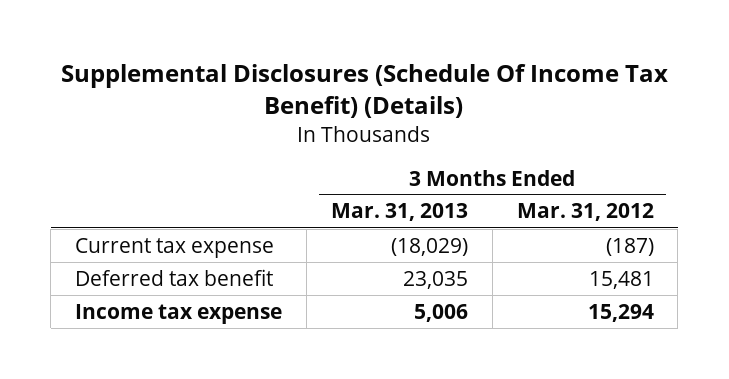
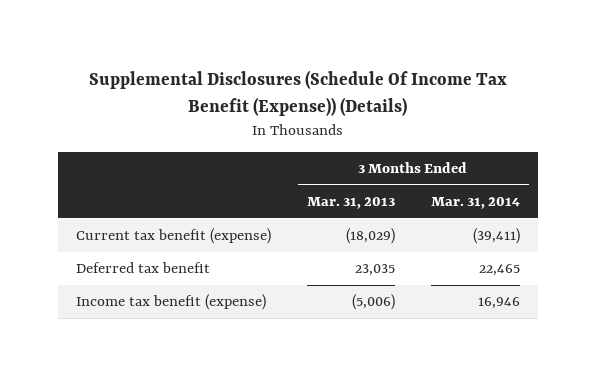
[61,64,669,119] Supplemental Disclosures (Schedule Of Income Tax Benefit) (Details) -> [89,69,508,116] Supplemental Disclosures (Schedule Of Income Tax Benefit (Expense)) (Details)
[516,203,654,222] Mar. 31, 2012 -> none
none -> [430,197,520,210] Mar. 31, 2014
[75,237,275,258] Current tax expense -> [76,228,272,245] Current tax benefit (expense)
[75,303,283,324] Income tax expense -> [76,294,267,311] Income tax benefit (expense)
[413,303,468,322] 5,006 -> [352,294,396,311] (5,006)

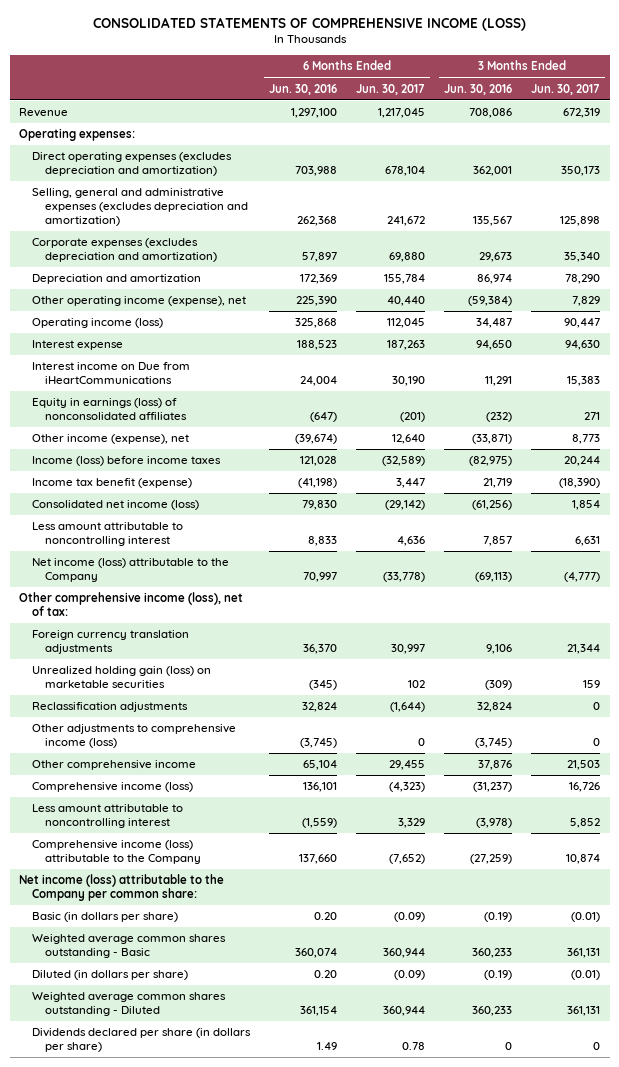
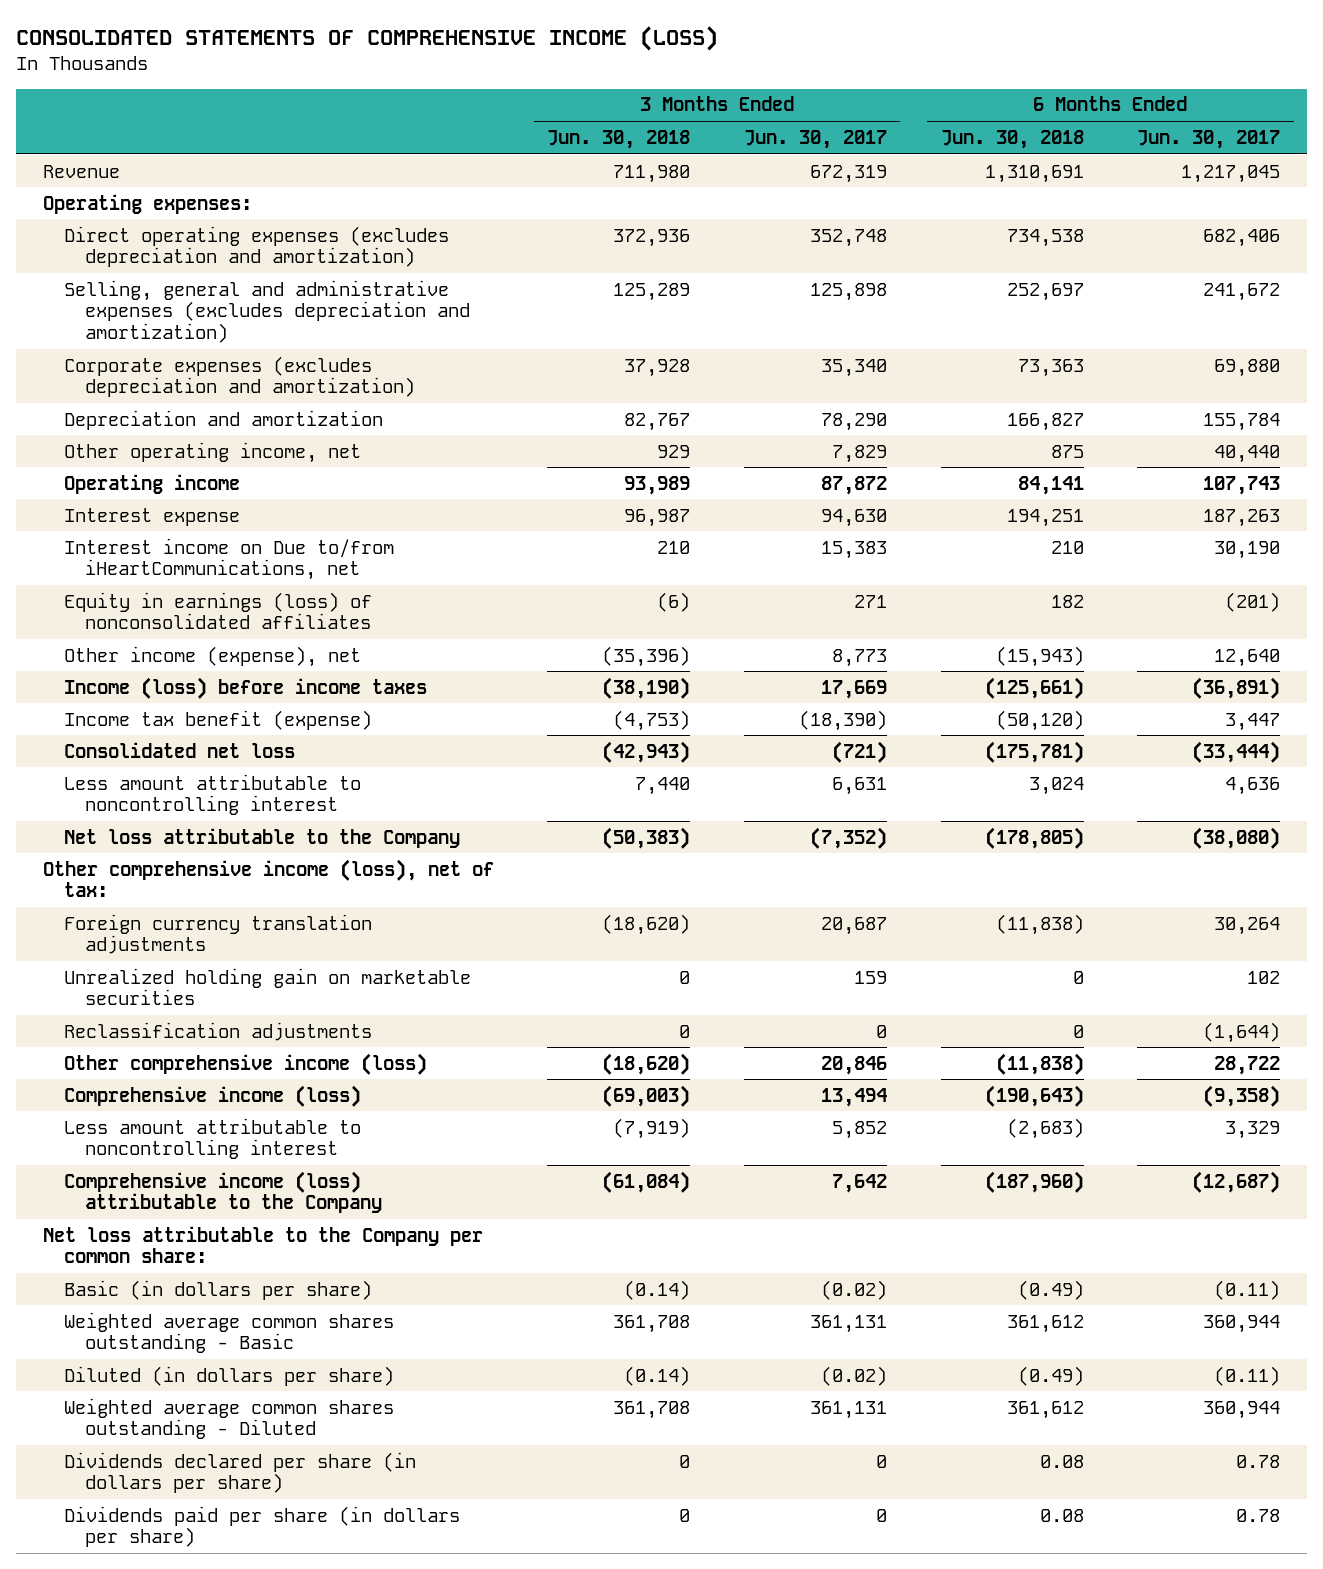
[269,83,338,95] Jun. 30, 2016 -> none
[444,83,513,95] Jun. 30, 2016 -> none
none -> [547,129,691,149] Jun. 30, 2018
none -> [940,129,1084,149] Jun. 30, 2018
[385,166,426,177] 678,104 -> [1203,228,1281,247] 682,406
[561,166,601,177] 350,173 -> [809,228,887,247] 352,748
[32,296,247,307] Other operating income (expense), net -> [63,441,361,463] Other operating income, net
[32,318,164,329] Operating income (loss) -> [63,473,240,494] Operating income
[387,318,426,329] 112,045 -> [1203,475,1281,495] 107,743
[564,318,601,329] 90,447 -> [820,475,887,495] 87,872
[32,362,191,385] Interest income on Due from iHeartCommunications -> [63,537,394,581] Interest income on Due to/from iHeartCommunications, net
[382,456,426,467] (32,589) -> [1192,676,1281,699] (36,891)
[564,456,601,467] 20,244 -> [820,679,887,699] 17,669
[32,500,200,511] Consolidated net income (loss) -> [63,741,295,758] Consolidated net loss
[385,500,426,511] (29,142) -> [1192,740,1281,763] (33,444)
[572,500,601,511] 1,854 -> [831,740,887,763] (721)
[32,558,230,583] Net income (loss) attributable to the Company -> [63,827,460,848] Net loss attributable to the Company
[383,572,426,583] (33,778) -> [1192,826,1281,849] (38,080)
[564,572,601,583] (4,777) -> [809,826,887,849] (7,352)
[391,644,426,655] 30,997 -> [1214,916,1281,935] 30,264
[567,644,601,655] 21,344 -> [820,916,887,935] 20,687
[32,666,212,689] Unrealized holding gain (loss) on marketable securities -> [63,967,471,1006] Unrealized holding gain on marketable securities
[32,724,237,749] Other adjustments to comprehensive income (loss) -> none
[32,760,197,771] Other comprehensive income -> [63,1052,427,1075] Other comprehensive income (loss)
[389,760,426,771] 29,455 -> [1214,1055,1281,1075] 28,722
[567,760,601,771] 21,503 -> [820,1055,887,1075] 20,846
[389,782,426,793] (4,323) -> [1203,1084,1281,1107] (9,358)
[569,782,601,793] 16,726 -> [820,1087,887,1107] 13,494
[389,854,426,865] (7,652) -> [1192,1170,1281,1193] (12,687)
[566,854,601,865] 10,874 -> [831,1173,887,1193] 7,642
[19,874,225,902] Net income (loss) attributable to the Company per common share: -> [42,1225,483,1264] Net loss attributable to the Company per common share:
[394,912,426,923] (0.09) -> [1214,1279,1281,1300] (0.11)
[571,912,601,923] (0.01) -> [820,1279,887,1300] (0.02)
[394,970,426,981] (0.09) -> [1214,1365,1281,1386] (0.11)
[571,970,601,981] (0.01) -> [820,1365,887,1386] (0.02)
none -> [63,1505,460,1548] Dividends paid per share (in dollars per share)

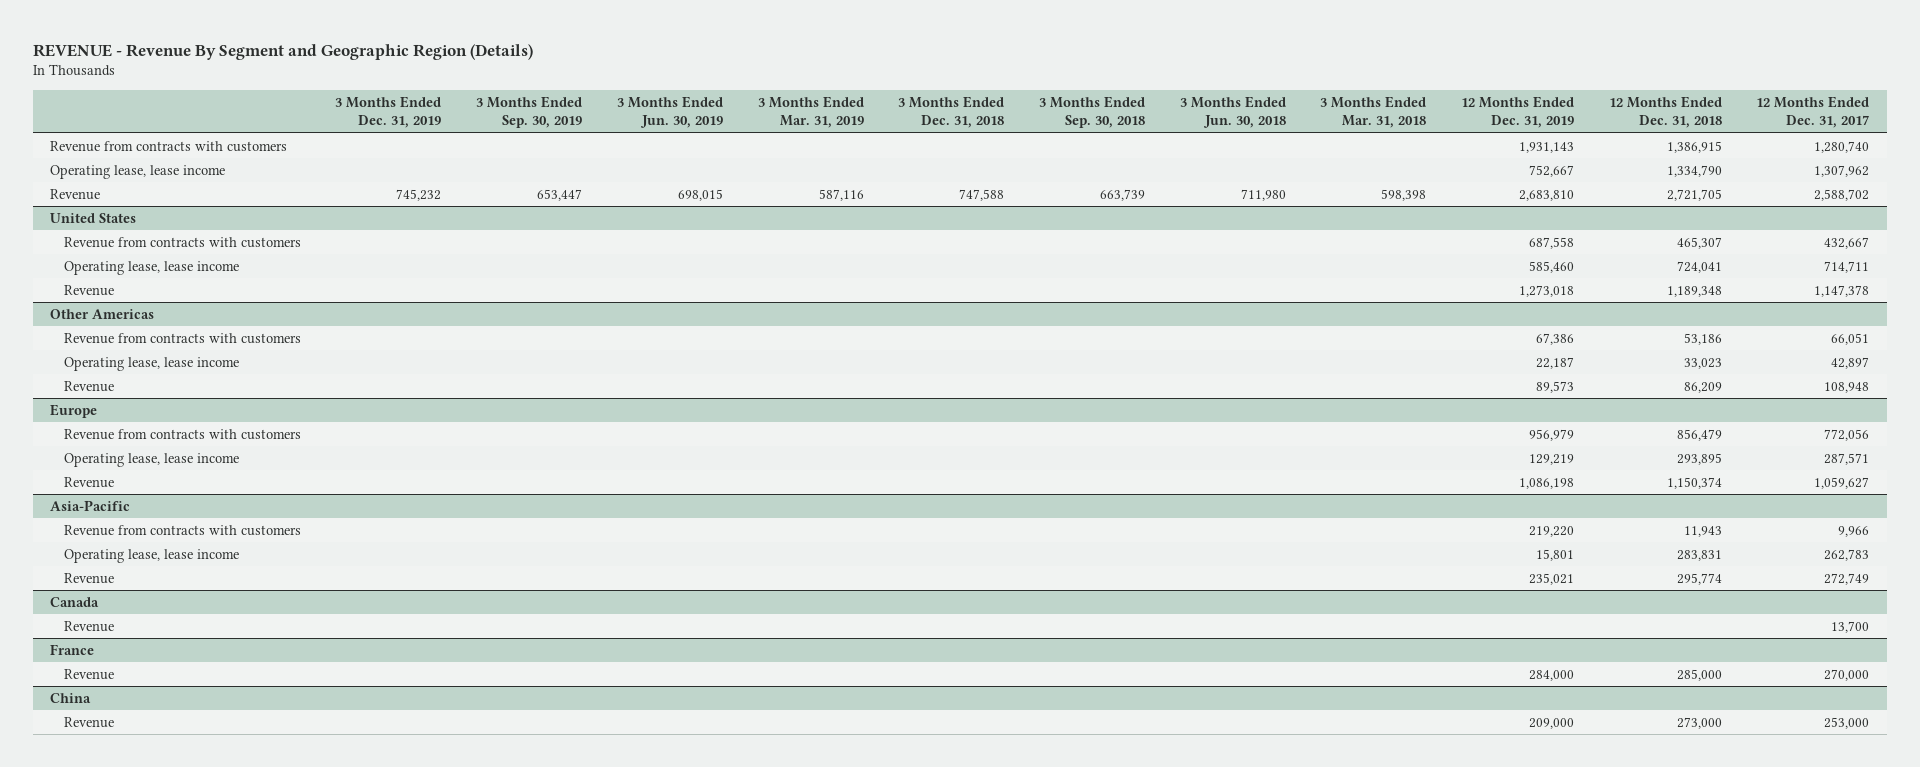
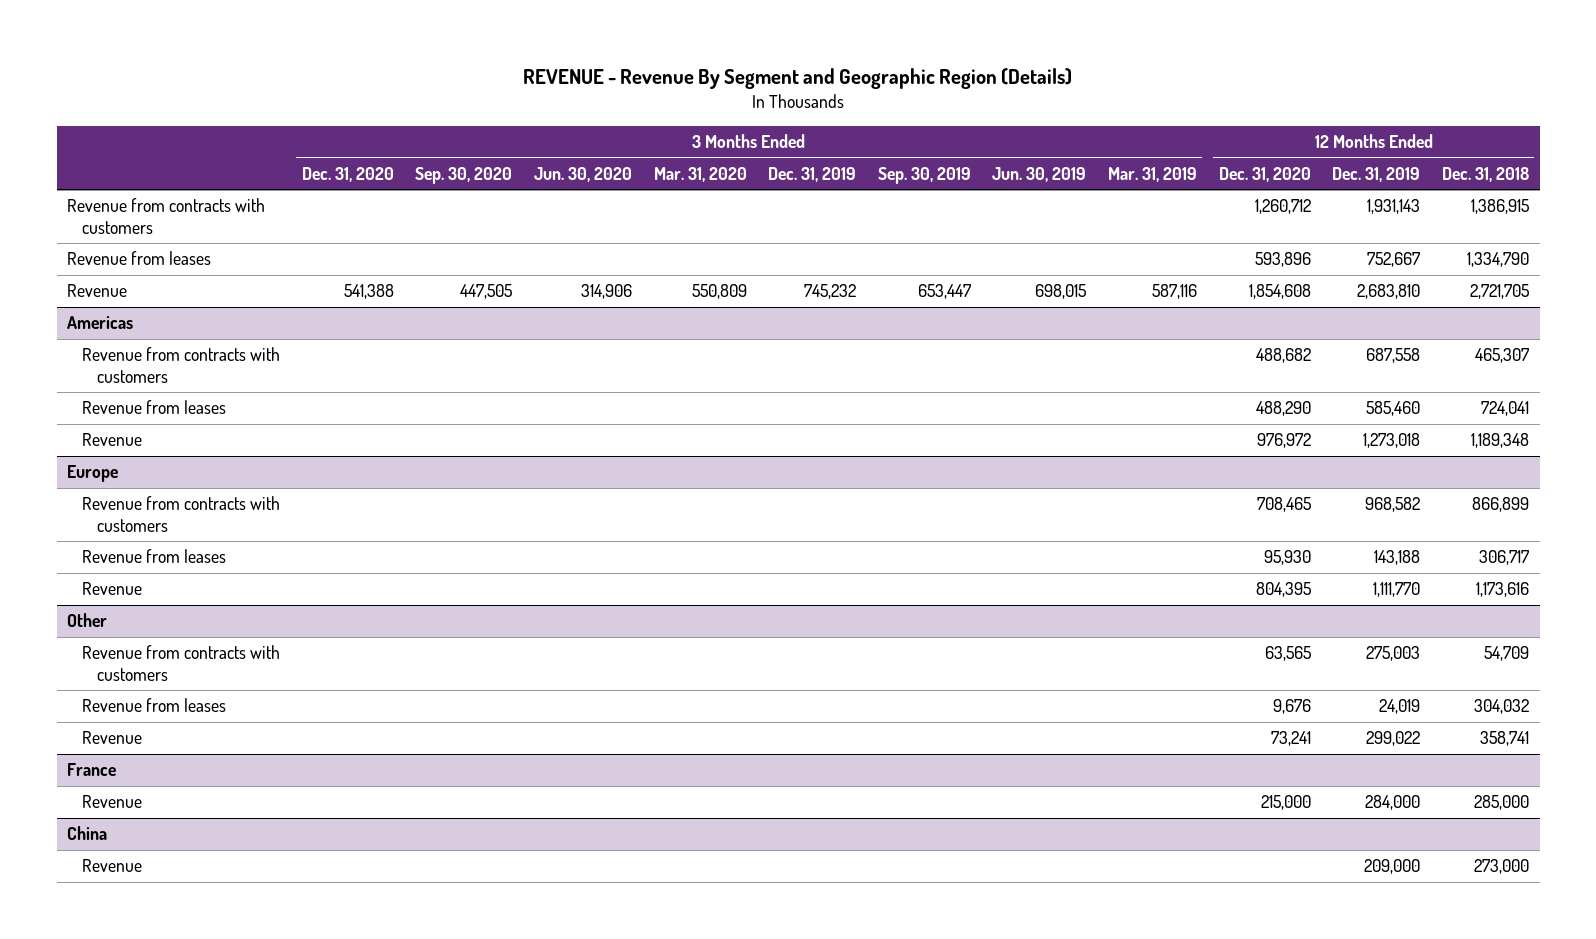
[898,95,1005,129] 3 Months Ended Dec. 31, 2018 -> none
[1038,95,1145,129] 3 Months Ended Sep. 30, 2018 -> none
[1179,95,1286,129] 3 Months Ended Jun. 30, 2018 -> none
[1320,95,1427,129] 3 Months Ended Mar. 31, 2018 -> none
[1756,95,1870,129] 12 Months Ended Dec. 31, 2017 -> none
none -> [301,166,394,182] Dec. 31, 2020
none -> [415,166,513,184] Sep. 30, 2020
none -> [534,166,633,182] Jun. 30, 2020
none -> [653,166,747,182] Mar. 31, 2020
none -> [1218,166,1311,182] Dec. 31, 2020
[50,164,226,179] Operating lease, lease income -> [67,251,212,266] Revenue from leases
[50,212,137,223] United States -> none
none -> [67,316,134,330] Americas
[63,260,239,275] Operating lease, lease income -> [82,400,227,415] Revenue from leases
[50,308,155,319] Other Americas -> none
[63,332,301,344] Revenue from contracts with customers -> none
[63,356,239,371] Operating lease, lease income -> none
[63,380,114,392] Revenue -> none
[63,452,239,467] Operating lease, lease income -> none
[50,499,131,511] Asia-Pacific -> none
[63,548,239,563] Operating lease, lease income -> none
[50,596,100,607] Canada -> none
[63,620,114,632] Revenue -> none
[1529,428,1575,441] 956,979 -> [1365,497,1421,513] 968,582
[1676,428,1722,441] 856,479 -> [1471,497,1529,513] 866,899
none -> [82,549,227,564] Revenue from leases
[1519,477,1575,489] 1,086,198 -> [1373,582,1421,598] 1,111,770
[1666,476,1722,489] 1,150,374 -> [1475,582,1529,598] 1,173,616
none -> [67,613,108,628] Other
[1529,525,1575,537] 219,220 -> [1366,646,1421,662] 275,003
[1683,525,1722,537] 11,943 -> [1483,646,1529,662] 54,709
none -> [82,698,227,713] Revenue from leases
[1529,572,1575,585] 235,021 -> [1366,731,1421,747] 299,022
[1676,572,1722,585] 295,774 -> [1479,731,1529,747] 358,741

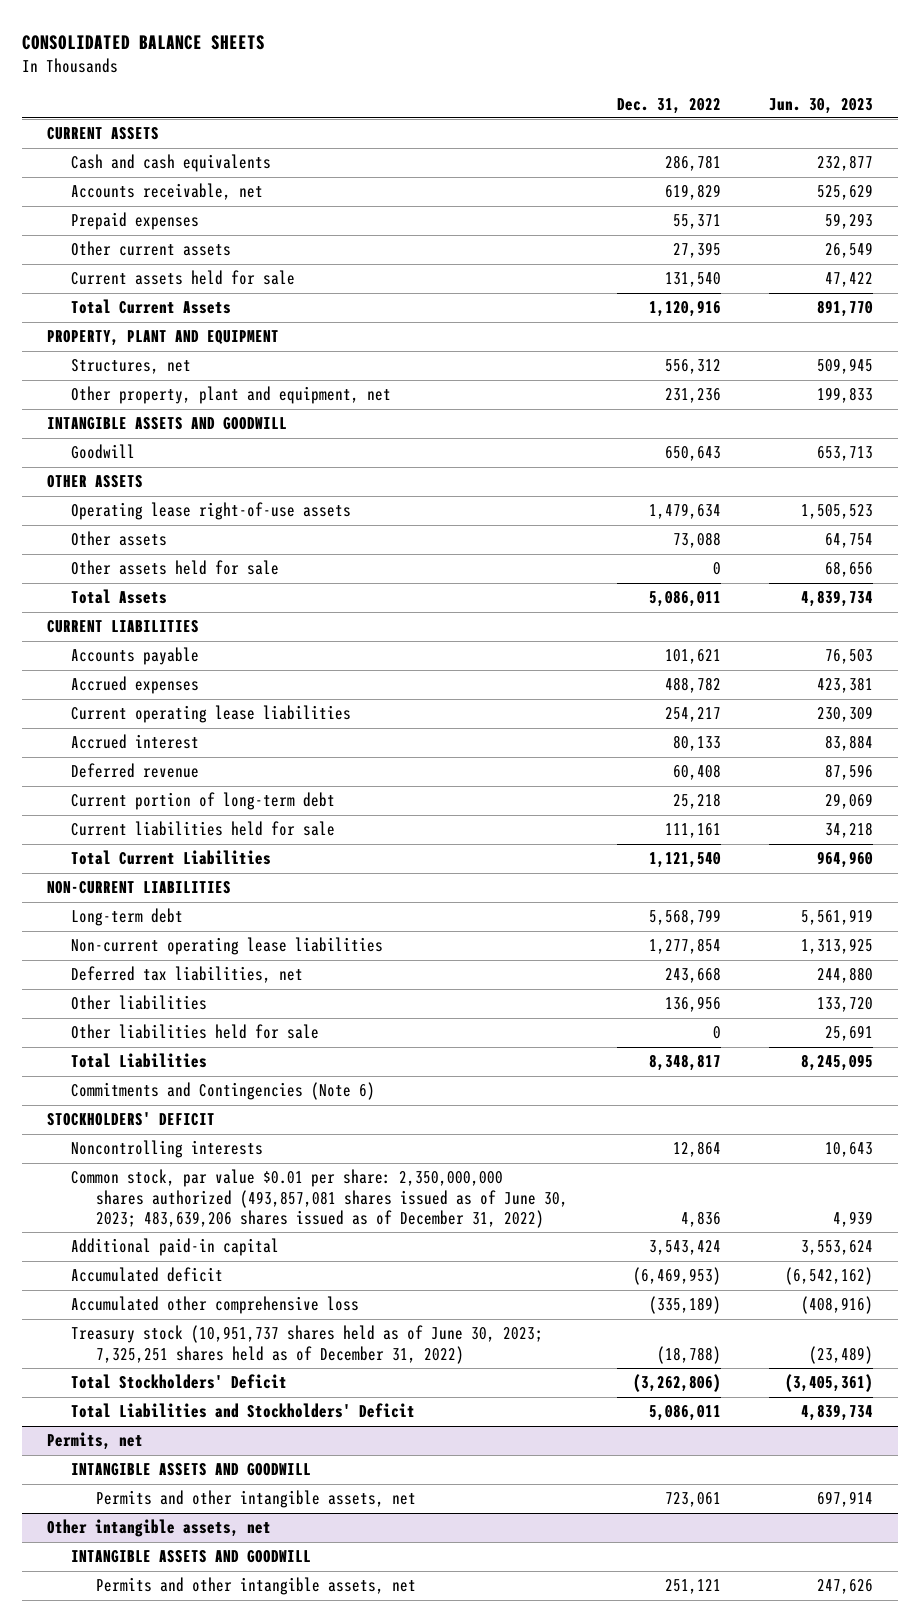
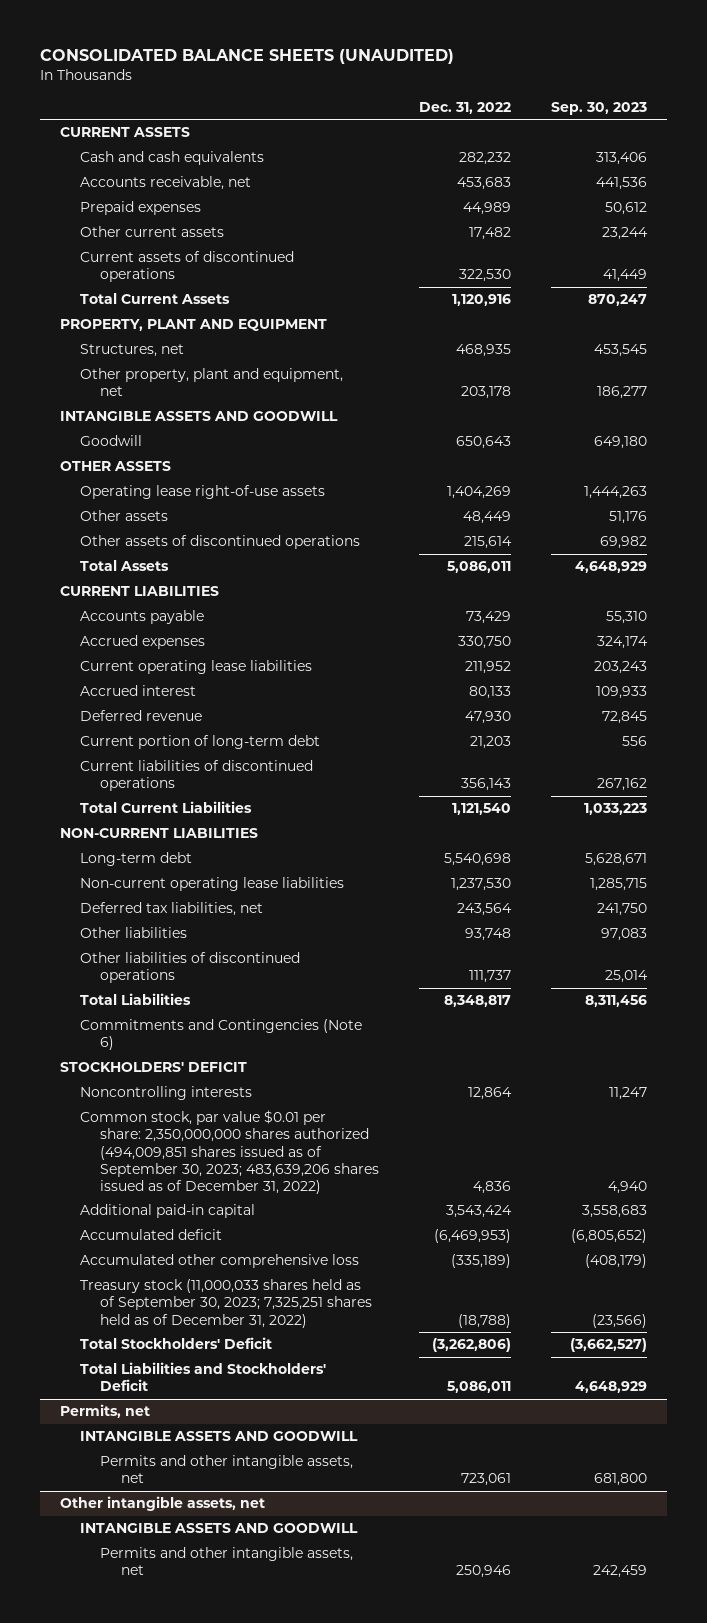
[22,35,266,51] CONSOLIDATED BALANCE SHEETS -> [39,49,454,65] CONSOLIDATED BALANCE SHEETS (UNAUDITED)
[769,97,874,114] Jun. 30, 2023 -> none
none -> [551,101,648,115] Sep. 30, 2023
[664,155,721,172] 286,781 -> [459,152,512,166] 282,232
[664,184,721,201] 619,829 -> [457,177,512,191] 453,683
[672,214,721,230] 55,371 -> [463,202,512,216] 44,989
[672,242,721,259] 27,395 -> [469,227,512,241] 17,482
[71,270,296,286] Current assets held for sale -> [80,251,295,283] Current assets of discontinued operations
[664,272,721,288] 131,540 -> [459,269,512,283] 322,530
[664,359,721,375] 556,312 -> [456,344,512,358] 468,935
[664,388,721,404] 231,236 -> [461,386,512,400] 203,178
[648,503,721,520] 1,479,634 -> [447,486,512,500] 1,404,269
[672,532,721,549] 73,088 -> [463,511,512,525] 48,449
[71,560,280,576] Other assets held for sale -> [80,535,361,550] Other assets of discontinued operations
[712,562,721,576] 0 -> [464,536,513,550] 215,614
[664,649,721,665] 101,621 -> [466,611,512,625] 73,429
[664,677,721,694] 488,782 -> [458,636,512,650] 330,750
[664,707,721,723] 254,217 -> [465,661,512,675] 211,952
[672,764,721,781] 60,408 -> [465,711,512,725] 47,930
[672,793,721,810] 25,218 -> [470,736,512,750] 21,203
[71,821,336,837] Current liabilities held for sale -> [80,760,314,792] Current liabilities of discontinued operations
[664,823,721,839] 111,161 -> [461,778,512,792] 356,143
[648,909,721,926] 5,568,799 -> [444,853,512,867] 5,540,698
[648,938,721,955] 1,277,854 -> [451,878,512,892] 1,237,530
[664,967,721,984] 243,668 -> [457,903,513,917] 243,564
[664,996,721,1013] 136,956 -> [465,928,512,942] 93,748
[71,1024,320,1040] Other liabilities held for sale -> [80,952,301,984] Other liabilities of discontinued operations
[712,1026,721,1040] 0 -> [469,970,512,984] 111,737
[71,1169,568,1229] Common stock, par value $0.01 per share: 2,350,000,000 shares authorized (493,857,081 shares issued as of June 30, 2023; 483,639,206 shares issued as of December 31, 2022) -> [80,1110,380,1194] Common stock, par value $0.01 per share: 2,350,000,000 shares authorized (494,009,851 shares issued as of September 30, 2023; 483,639,206 shares issued as of December 31, 2022)
[71,1325,544,1364] Treasury stock (10,951,737 shares held as of June 30, 2023; 7,325,251 shares held as of December 31, 2022) -> [80,1279,373,1328] Treasury stock (11,000,033 shares held as of September 30, 2023; 7,325,251 shares held as of December 31, 2022)
[664,1579,721,1595] 251,121 -> [456,1565,512,1579] 250,946

